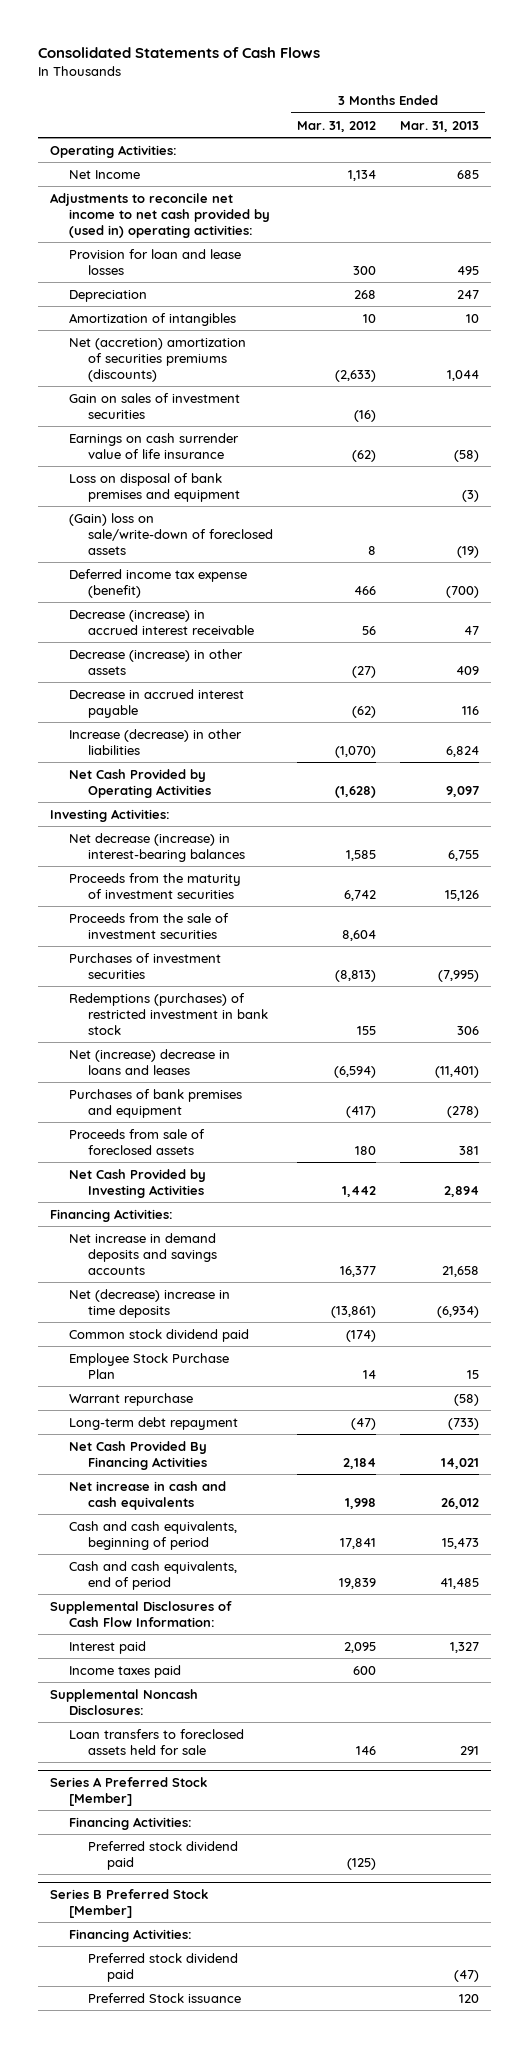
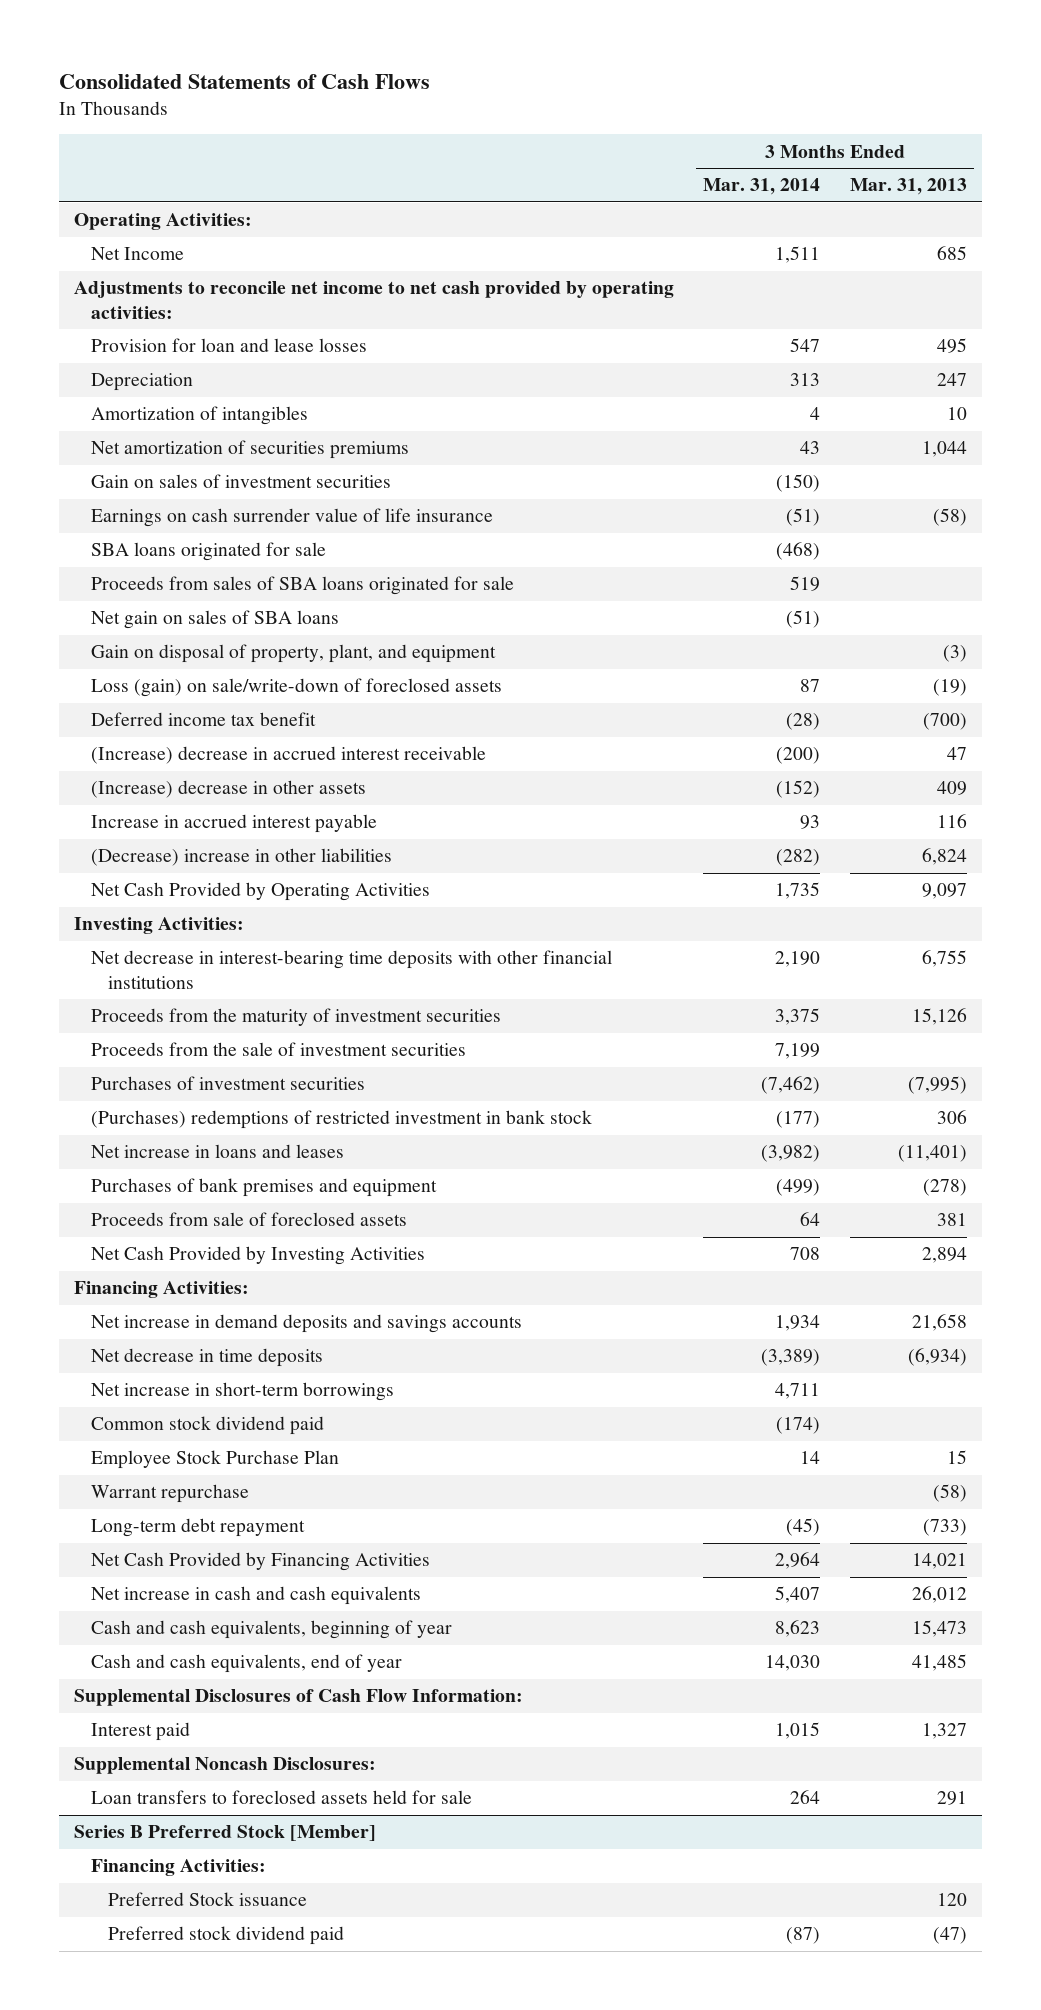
[297,120,377,132] Mar. 31, 2012 -> none
none -> [703,178,821,196] Mar. 31, 2014
[49,192,271,238] Adjustments to reconcile net income to net cash provided by (used in) operating activities: -> [73,281,674,319] Adjustments to reconcile net income to net cash provided by operating activities:
[69,337,247,382] Net (accretion) amortization of securities premiums (discounts) -> [90,440,409,460] Net amortization of securities premiums
none -> [90,542,326,562] SBA loans originated for sale
none -> [90,576,514,596] Proceeds from sales of SBA loans originated for sale
none -> [90,610,339,630] Net gain on sales of SBA loans
[69,472,241,502] Loss on disposal of bank premises and equipment -> [90,644,496,664] Gain on disposal of property, plant, and equipment
[69,512,274,555] (Gain) loss on sale/write-down of foreclosed assets -> [90,678,502,698] Loss (gain) on sale/write-down of foreclosed assets
[69,568,248,598] Deferred income tax expense (benefit) -> [90,712,316,727] Deferred income tax benefit
[69,609,255,635] Decrease (increase) in accrued interest receivable -> [90,746,486,765] (Increase) decrease in accrued interest receivable
[69,648,244,675] Decrease (increase) in other assets -> [90,780,366,799] (Increase) decrease in other assets
[69,688,245,718] Decrease in accrued interest payable -> [90,814,377,834] Increase in accrued interest payable
[69,728,243,755] Increase (decrease) in other liabilities -> [90,848,392,867] (Decrease) increase in other liabilities
[69,832,246,862] Net decrease (increase) in interest-bearing balances -> [90,950,612,989] Net decrease in interest-bearing time deposits with other financial institutions
[69,992,269,1035] Redemptions (purchases) of restricted investment in bank stock -> [90,1110,592,1130] (Purchases) redemptions of restricted investment in bank stock
[69,1048,231,1075] Net (increase) decrease in loans and leases -> [90,1144,344,1159] Net increase in loans and leases
[69,1288,231,1318] Net (decrease) increase in time deposits -> [90,1348,323,1368] Net decrease in time deposits
none -> [90,1382,394,1402] Net increase in short-term borrowings
[69,1440,208,1470] Net Cash Provided By Financing Activities -> [90,1552,430,1572] Net Cash Provided by Financing Activities
[69,1520,238,1550] Cash and cash equivalents, beginning of period -> [90,1620,452,1640] Cash and cash equivalents, beginning of year
[69,1560,238,1590] Cash and cash equivalents, end of period -> [90,1654,402,1674] Cash and cash equivalents, end of year
[69,1664,182,1678] Income taxes paid -> none
[49,1776,207,1806] Series A Preferred Stock [Member] -> none
[69,1816,193,1830] Financing Activities: -> none
[88,1840,239,1870] Preferred stock dividend paid -> none
[88,1952,239,1982] Preferred stock dividend paid -> [107,1926,344,1946] Preferred stock dividend paid

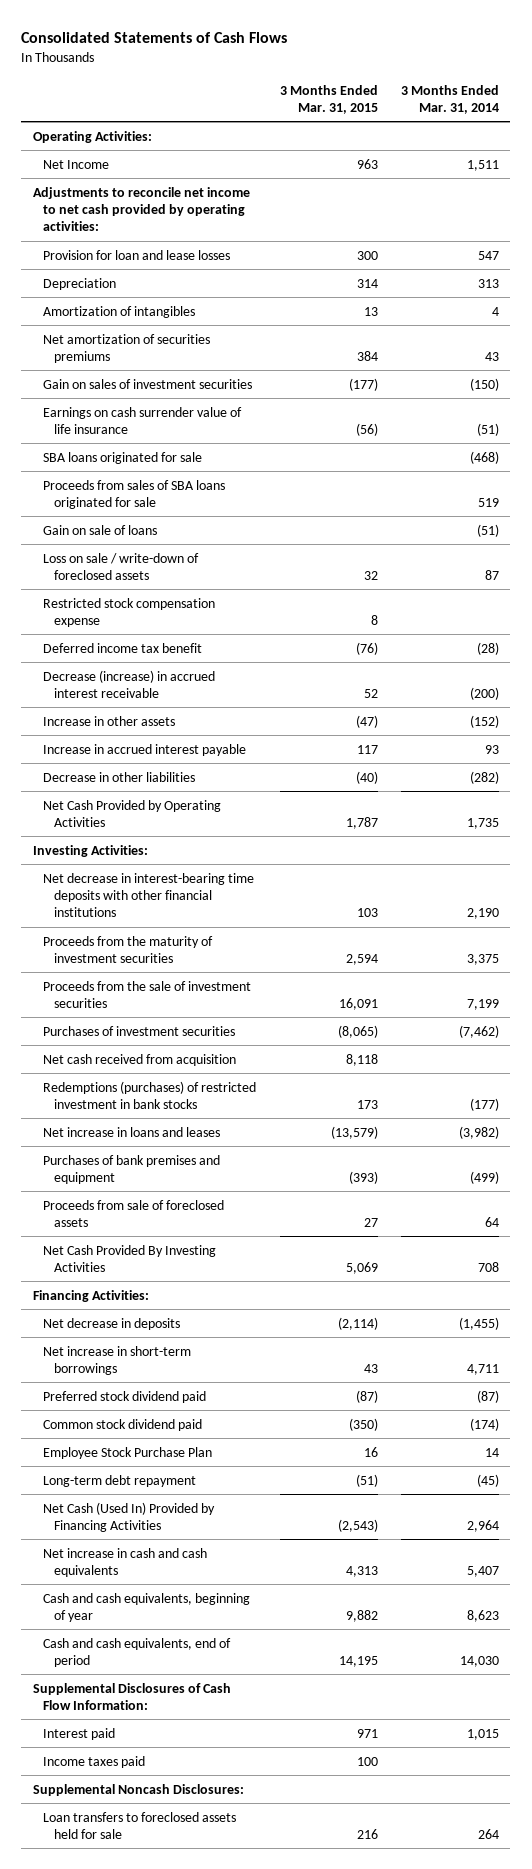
[850,178,968,196] Mar. 31, 2013 -> none
none -> [279,84,378,114] 3 Months Ended Mar. 31, 2015
[90,644,496,664] Gain on disposal of property, plant, and equipment -> none
[90,610,339,630] Net gain on sales of SBA loans -> [43,524,158,535] Gain on sale of loans
[90,678,502,698] Loss (gain) on sale/write-down of foreclosed assets -> [43,552,200,580] Loss on sale / write-down of foreclosed assets
none -> [43,597,216,627] Restricted stock compensation expense
[90,746,486,765] (Increase) decrease in accrued interest receivable -> [43,669,216,698] Decrease (increase) in accrued interest receivable
[90,780,366,799] (Increase) decrease in other assets -> [43,715,176,726] Increase in other assets
[90,848,392,867] (Decrease) increase in other liabilities -> [43,771,196,782] Decrease in other liabilities
none -> [43,1053,237,1066] Net cash received from acquisition
[90,1110,592,1130] (Purchases) redemptions of restricted investment in bank stock -> [43,1080,257,1109] Redemptions (purchases) of restricted investment in bank stocks
[90,1246,425,1266] Net Cash Provided by Investing Activities -> [43,1244,217,1272] Net Cash Provided By Investing Activities
[90,1314,522,1334] Net increase in demand deposits and savings accounts -> none
[90,1348,323,1368] Net decrease in time deposits -> [43,1317,181,1330] Net decrease in deposits
[761,1349,821,1367] (3,389) -> [458,1316,499,1330] (1,455)
none -> [43,1390,207,1403] Preferred stock dividend paid
[90,1484,249,1504] Warrant repurchase -> none
[90,1552,430,1572] Net Cash Provided by Financing Activities -> [43,1501,216,1532] Net Cash (Used In) Provided by Financing Activities
[90,1654,402,1674] Cash and cash equivalents, end of year -> [43,1637,232,1667] Cash and cash equivalents, end of period
none -> [43,1755,146,1768] Income taxes paid
[73,1825,376,1842] Series B Preferred Stock [Member] -> none
[90,1859,266,1877] Financing Activities: -> none
[107,1892,307,1907] Preferred Stock issuance -> none
[107,1926,344,1946] Preferred stock dividend paid -> none

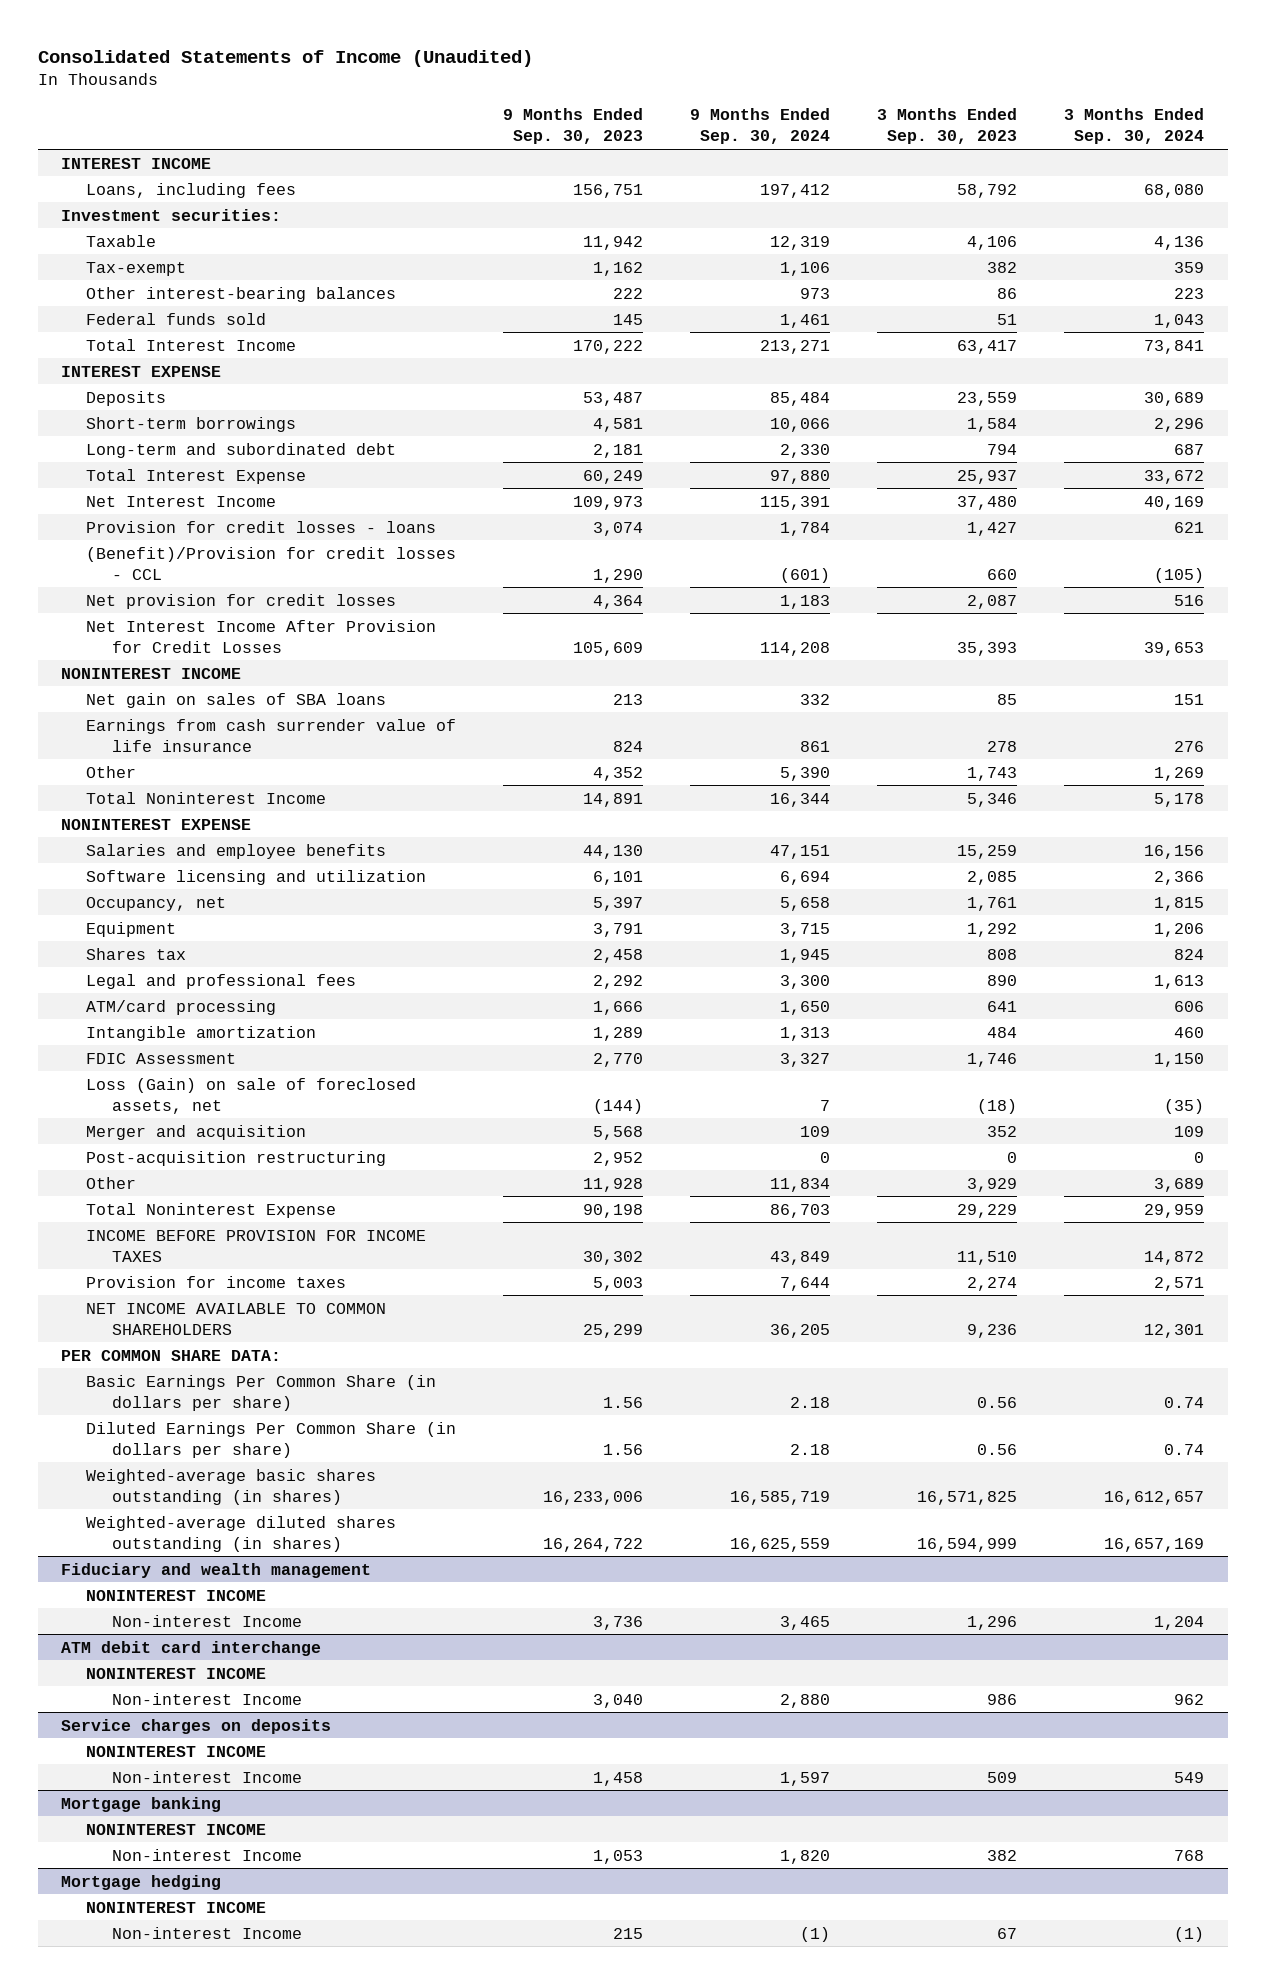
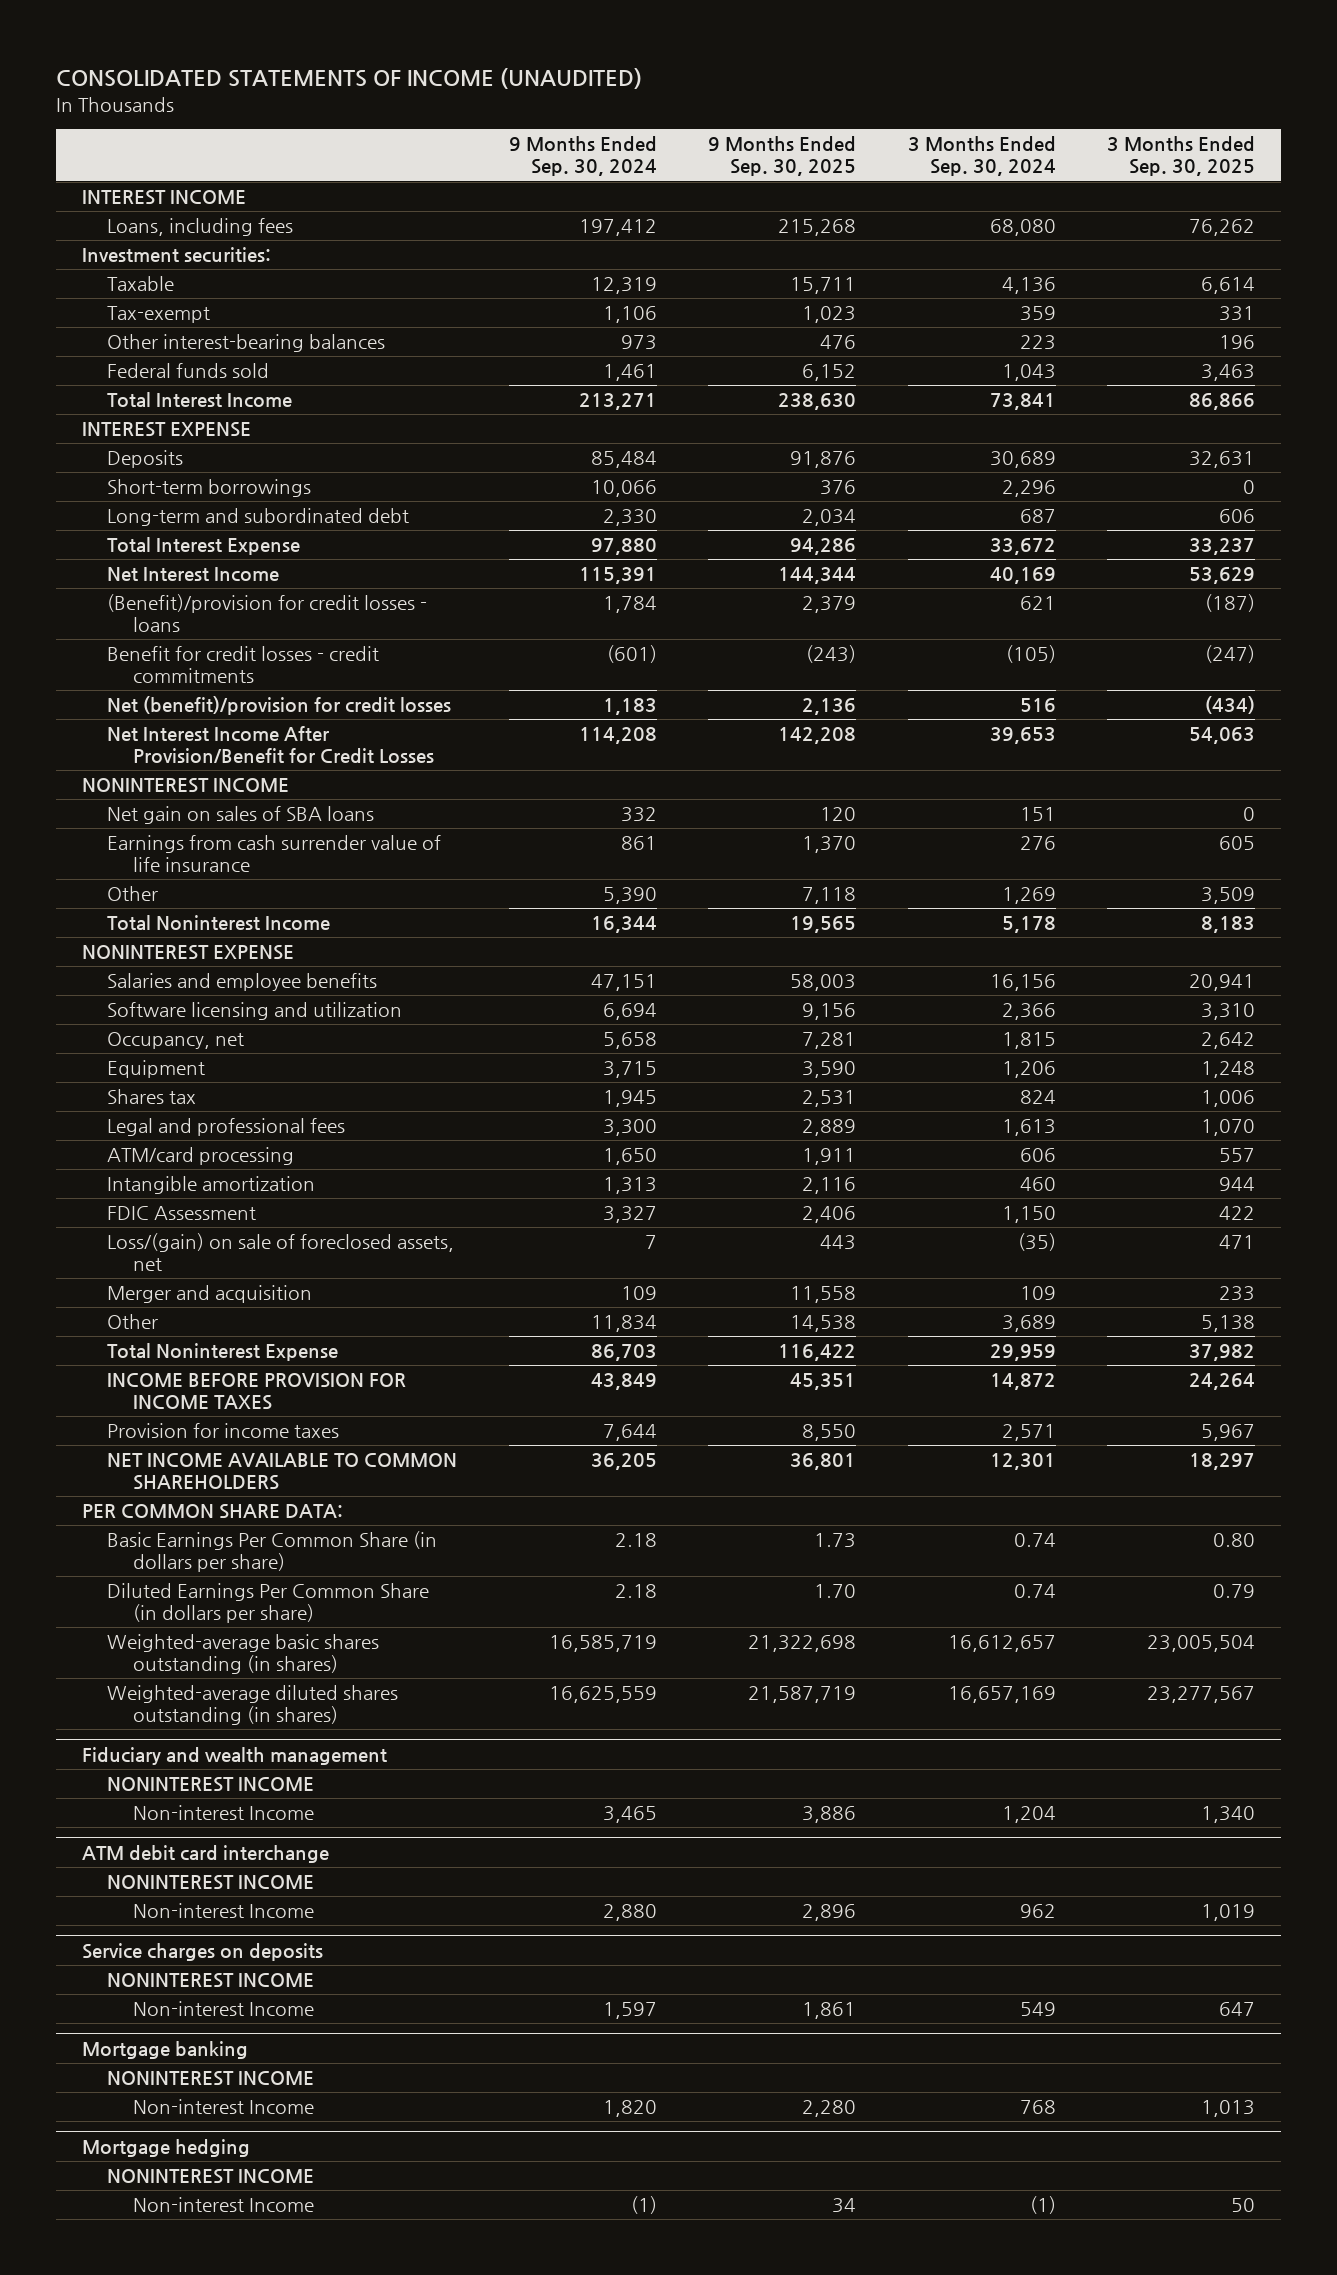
[37,50,533,68] Consolidated Statements of Income (Unaudited) -> [56,68,643,90] CONSOLIDATED STATEMENTS OF INCOME (UNAUDITED)
[503,108,644,145] 9 Months Ended Sep. 30, 2023 -> none
[877,108,1018,145] 3 Months Ended Sep. 30, 2023 -> none
none -> [708,136,857,177] 9 Months Ended Sep. 30, 2025
none -> [1107,136,1256,177] 3 Months Ended Sep. 30, 2025
[86,520,437,533] Provision for credit losses - loans -> [107,594,428,633] (Benefit)/provision for credit losses - loans
[86,546,457,580] (Benefit)/Provision for credit losses - CCL -> [107,646,380,684] Benefit for credit losses - credit commitments
[86,593,397,609] Net provision for credit losses -> [107,696,452,716] Net (benefit)/provision for credit losses
[86,619,437,653] Net Interest Income After Provision for Credit Losses -> [107,726,434,764] Net Interest Income After Provision/Benefit for Credit Losses
[86,1077,417,1114] Loss (Gain) on sale of foreclosed assets, net -> [107,1233,455,1272] Loss/(gain) on sale of foreclosed assets, net
[86,1150,387,1166] Post-acquisition restructuring -> none

